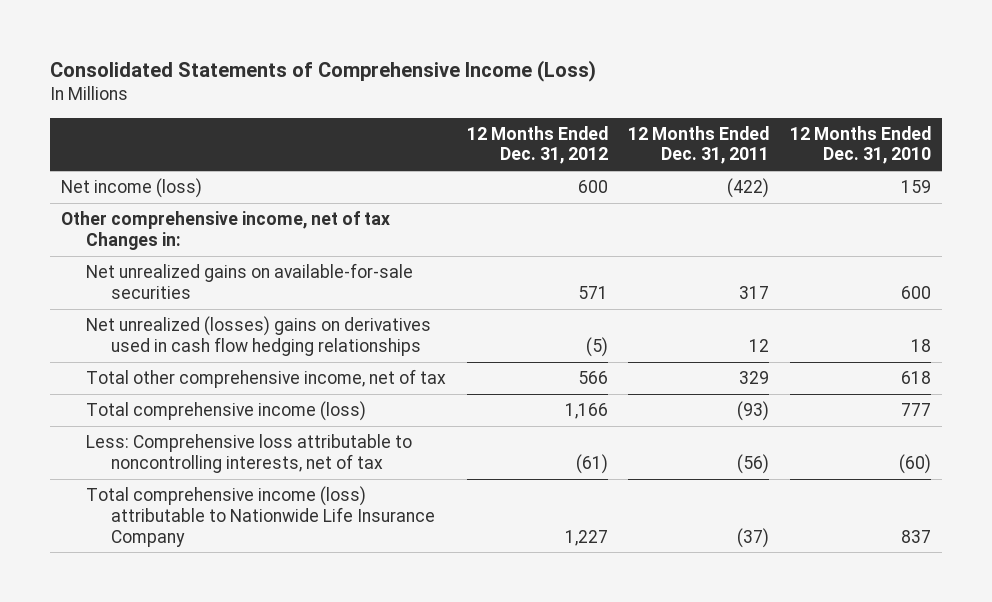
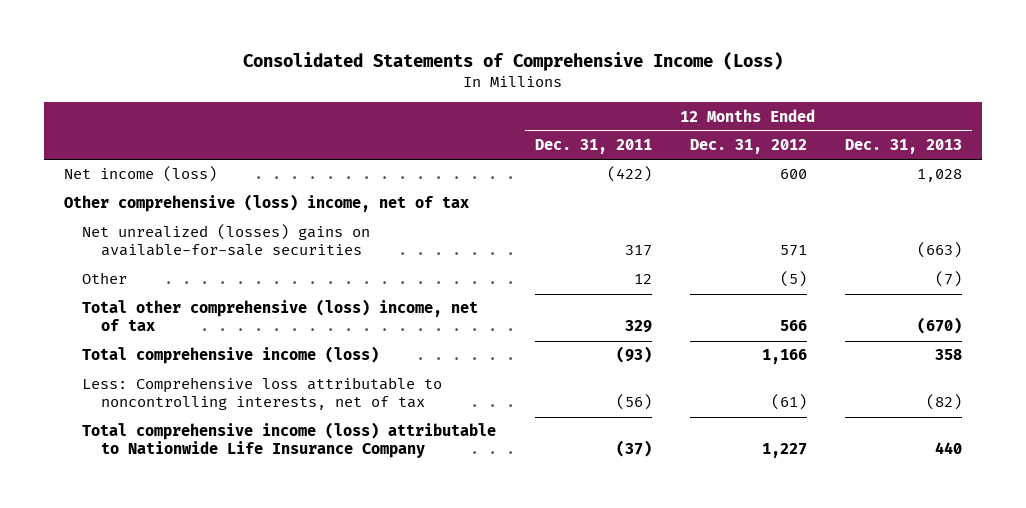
[790,125,932,165] 12 Months Ended Dec. 31, 2010 -> none
none -> [845,139,963,155] Dec. 31, 2013
[60,211,390,250] Other comprehensive income, net of tax Changes in: -> [63,194,469,213] Other comprehensive (loss) income, net of tax
[85,263,413,299] Net unrealized gains on available-for-sale securities -> [82,224,371,257] Net unrealized (losses) gains on available-for-sale securities
[85,316,431,356] Net unrealized (losses) gains on derivatives used in cash flow hedging relationships -> [82,272,128,285] Other
[85,369,446,389] Total other comprehensive income, net of tax -> [82,299,479,332] Total other comprehensive (loss) income, net of tax

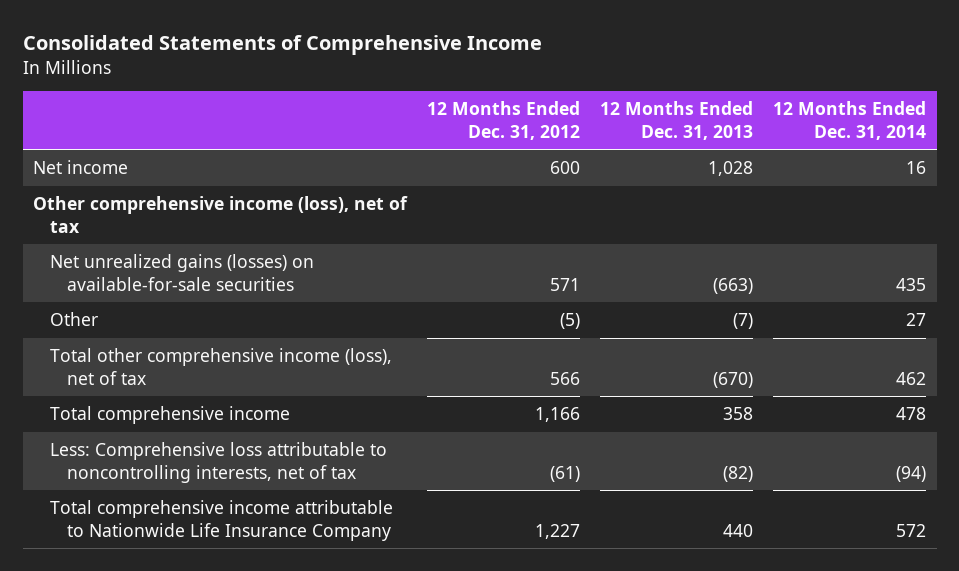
[242,52,783,72] Consolidated Statements of Comprehensive Income (Loss) -> [22,34,542,55] Consolidated Statements of Comprehensive Income
[534,139,652,155] Dec. 31, 2011 -> none
none -> [773,101,927,140] 12 Months Ended Dec. 31, 2014
[63,166,217,183] Net income (loss) -> [32,160,128,175] Net income
[63,194,469,213] Other comprehensive (loss) income, net of tax -> [32,196,408,233] Other comprehensive income (loss), net of tax
[82,224,371,257] Net unrealized (losses) gains on available-for-sale securities -> [49,254,314,291] Net unrealized gains (losses) on available-for-sale securities
[82,299,479,332] Total other comprehensive (loss) income, net of tax -> [49,348,392,385] Total other comprehensive income (loss), net of tax
[82,346,380,365] Total comprehensive income (loss) -> [49,406,290,425] Total comprehensive income
[82,422,497,459] Total comprehensive income (loss) attributable to Nationwide Life Insurance Company -> [49,500,393,541] Total comprehensive income attributable to Nationwide Life Insurance Company

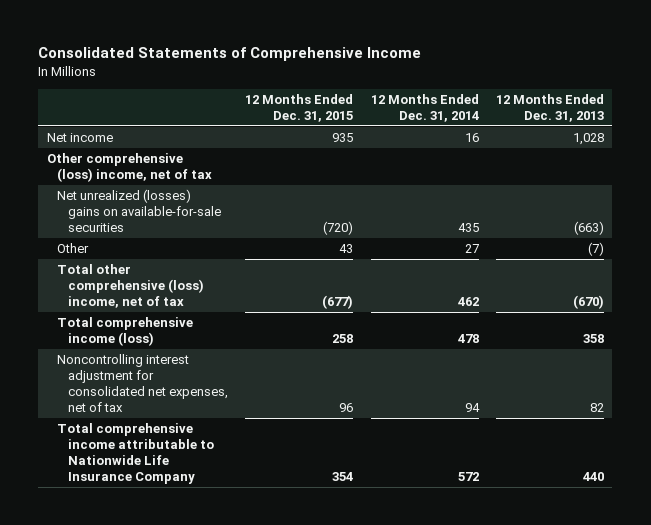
[426,101,580,140] 12 Months Ended Dec. 31, 2012 -> none
none -> [245,93,354,122] 12 Months Ended Dec. 31, 2015
[32,196,408,233] Other comprehensive income (loss), net of tax -> [46,153,213,183] Other comprehensive (loss) income, net of tax
[49,254,314,291] Net unrealized gains (losses) on available-for-sale securities -> [57,189,221,233] Net unrealized (losses) gains on available-for-sale securities
[49,348,392,385] Total other comprehensive income (loss), net of tax -> [57,264,204,309] Total other comprehensive (loss) income, net of tax
[49,406,290,425] Total comprehensive income -> [57,317,194,347] Total comprehensive income (loss)
[49,442,387,483] Less: Comprehensive loss attributable to noncontrolling interests, net of tax -> [57,354,228,413] Noncontrolling interest adjustment for consolidated net expenses, net of tax
[723,465,754,482] (82) -> [589,403,604,413] 82
[896,465,927,482] (94) -> [464,403,480,413] 94

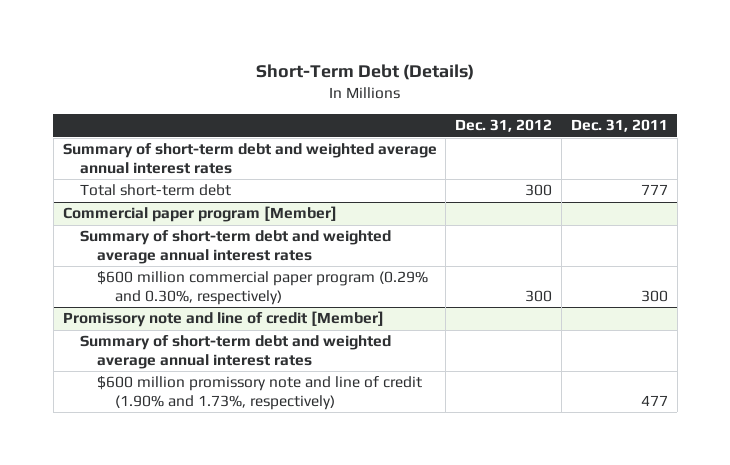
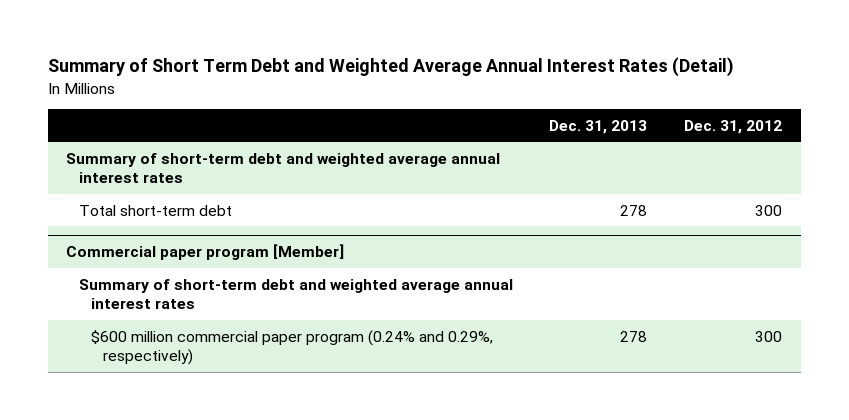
[256,64,475,81] Short-Term Debt (Details) -> [48,57,735,78] Summary of Short Term Debt and Weighted Average Annual Interest Rates (Detail)
[570,119,668,133] Dec. 31, 2011 -> none
none -> [549,119,648,134] Dec. 31, 2013
[62,311,384,328] Promissory note and line of credit [Member] -> none
[80,335,392,369] Summary of short-term debt and weighted average annual interest rates -> none
[97,376,423,410] $600 million promissory note and line of credit (1.90% and 1.73%, respectively) -> none
[97,271,429,305] $600 million commercial paper program (0.29% and 0.30%, respectively) -> [90,329,493,366] $600 million commercial paper program (0.24% and 0.29%, respectively)

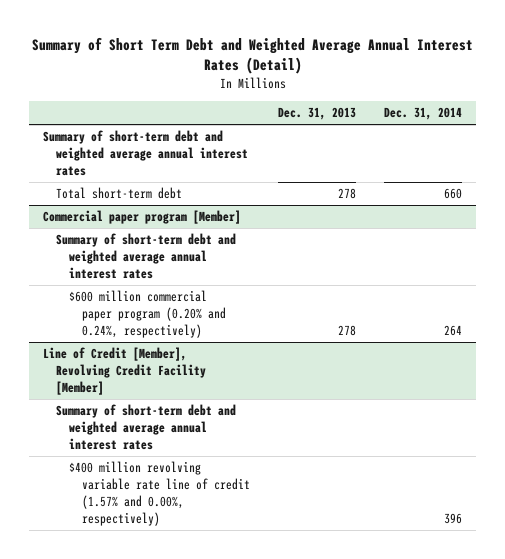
[684,119,783,134] Dec. 31, 2012 -> none
none -> [383,107,462,121] Dec. 31, 2014
[90,329,493,366] $600 million commercial paper program (0.24% and 0.29%, respectively) -> [68,290,226,338] $600 million commercial paper program (0.20% and 0.24%, respectively)
none -> [43,347,207,395] Line of Credit [Member], Revolving Credit Facility [Member]
none -> [56,404,237,450] Summary of short-term debt and weighted average annual interest rates
none -> [68,461,250,526] $400 million revolving variable rate line of credit (1.57% and 0.00%, respectively)

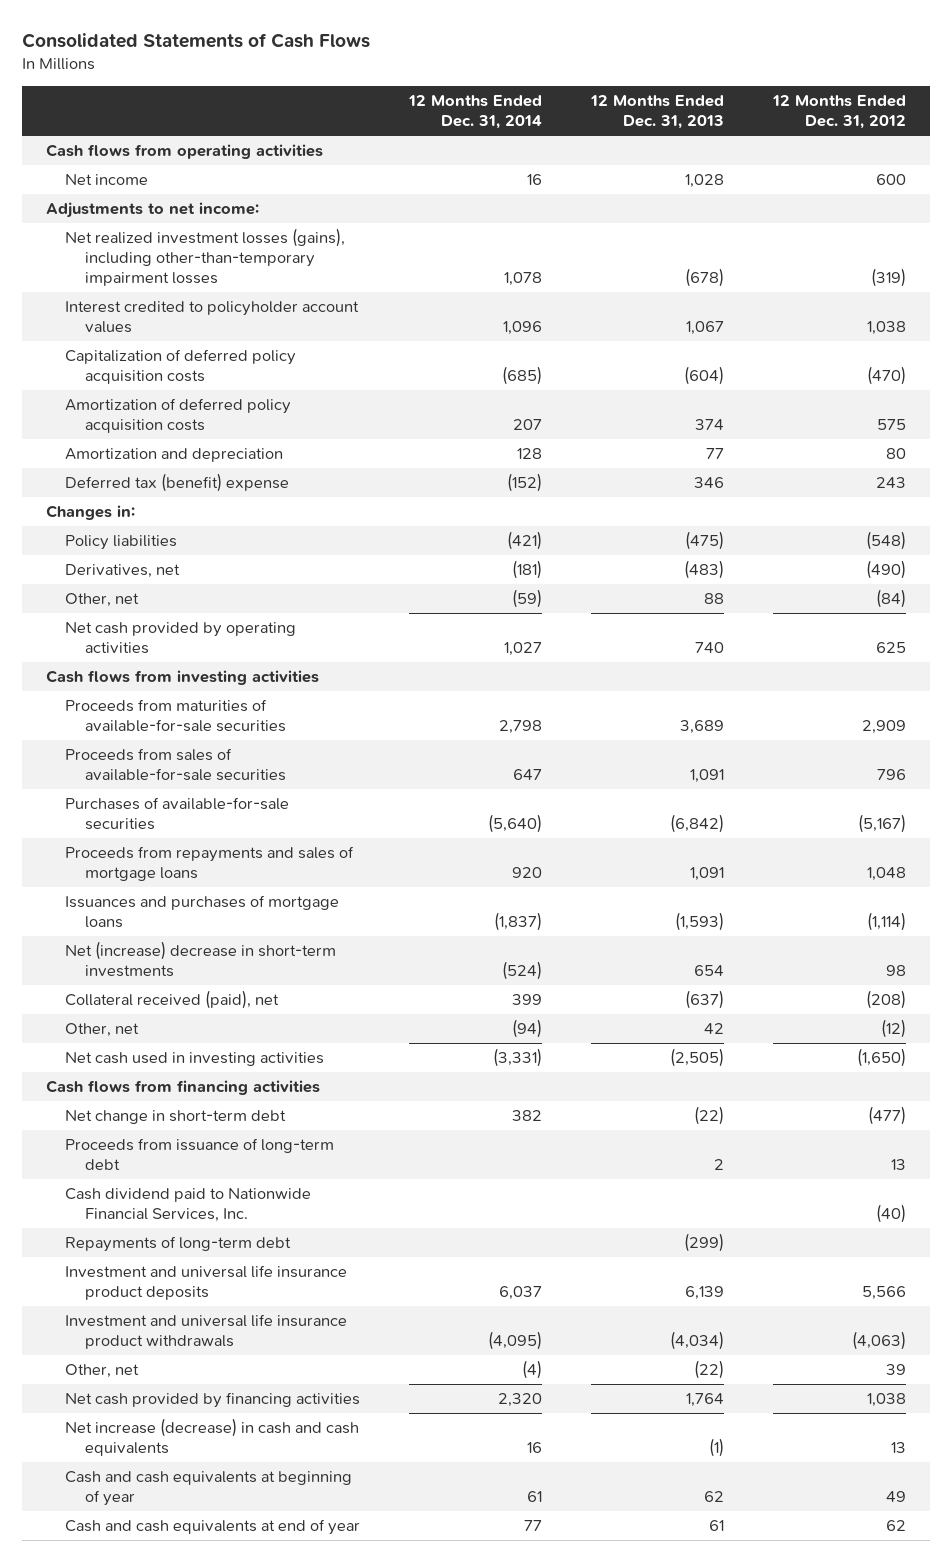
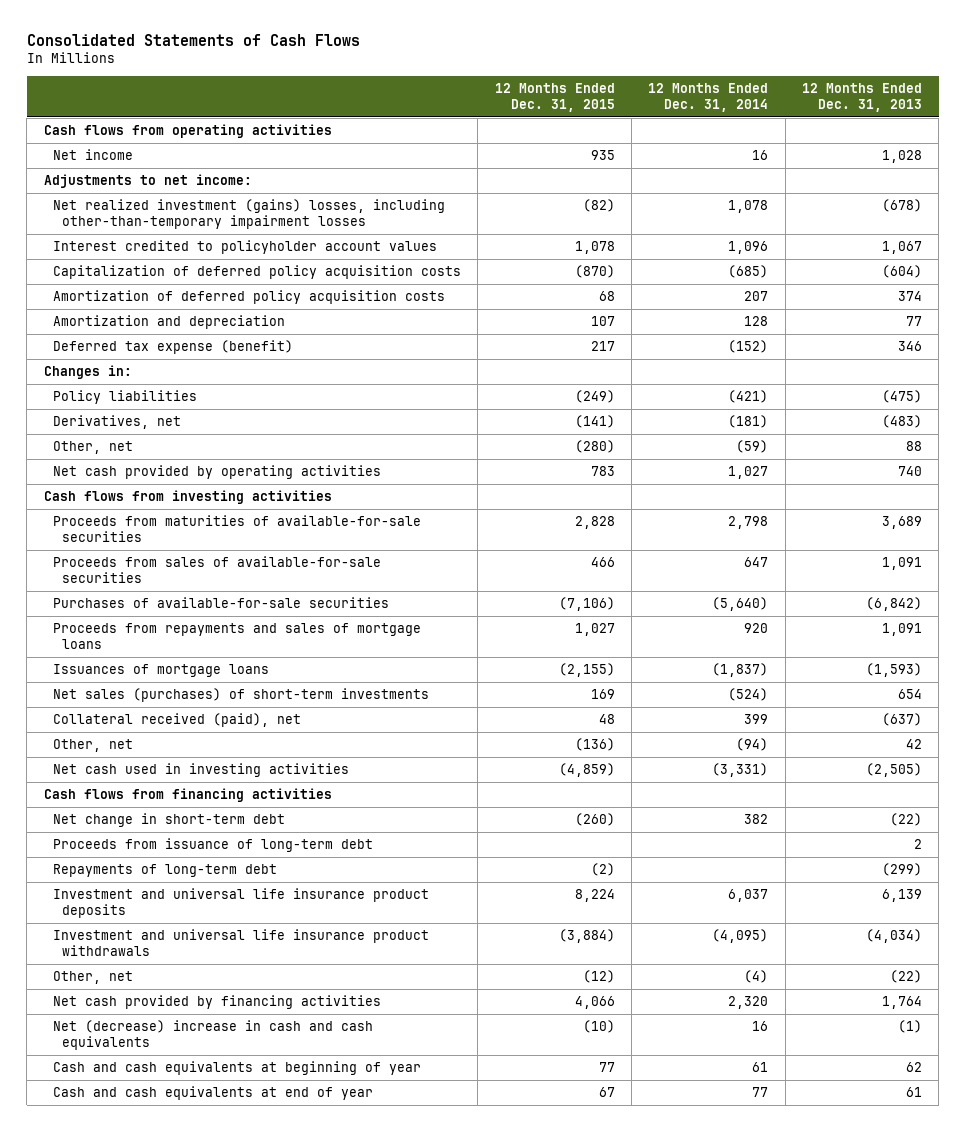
[771,95,906,129] 12 Months Ended Dec. 31, 2012 -> none
none -> [494,83,615,112] 12 Months Ended Dec. 31, 2015
[65,228,346,286] Net realized investment losses (gains), including other-than-temporary impairment losses -> [52,199,445,229] Net realized investment (gains) losses, including other-than-temporary impairment losses
[65,473,290,493] Deferred tax (benefit) expense -> [52,340,293,355] Deferred tax expense (benefit)
[65,895,340,929] Issuances and purchases of mortgage loans -> [52,664,269,678] Issuances of mortgage loans
[65,941,337,978] Net (increase) decrease in short-term investments -> [52,688,429,703] Net sales (purchases) of short-term investments
[65,1188,312,1223] Cash dividend paid to Nationwide Financial Services, Inc. -> none
[65,1418,360,1457] Net increase (decrease) in cash and cash equivalents -> [52,1020,373,1050] Net (decrease) increase in cash and cash equivalents

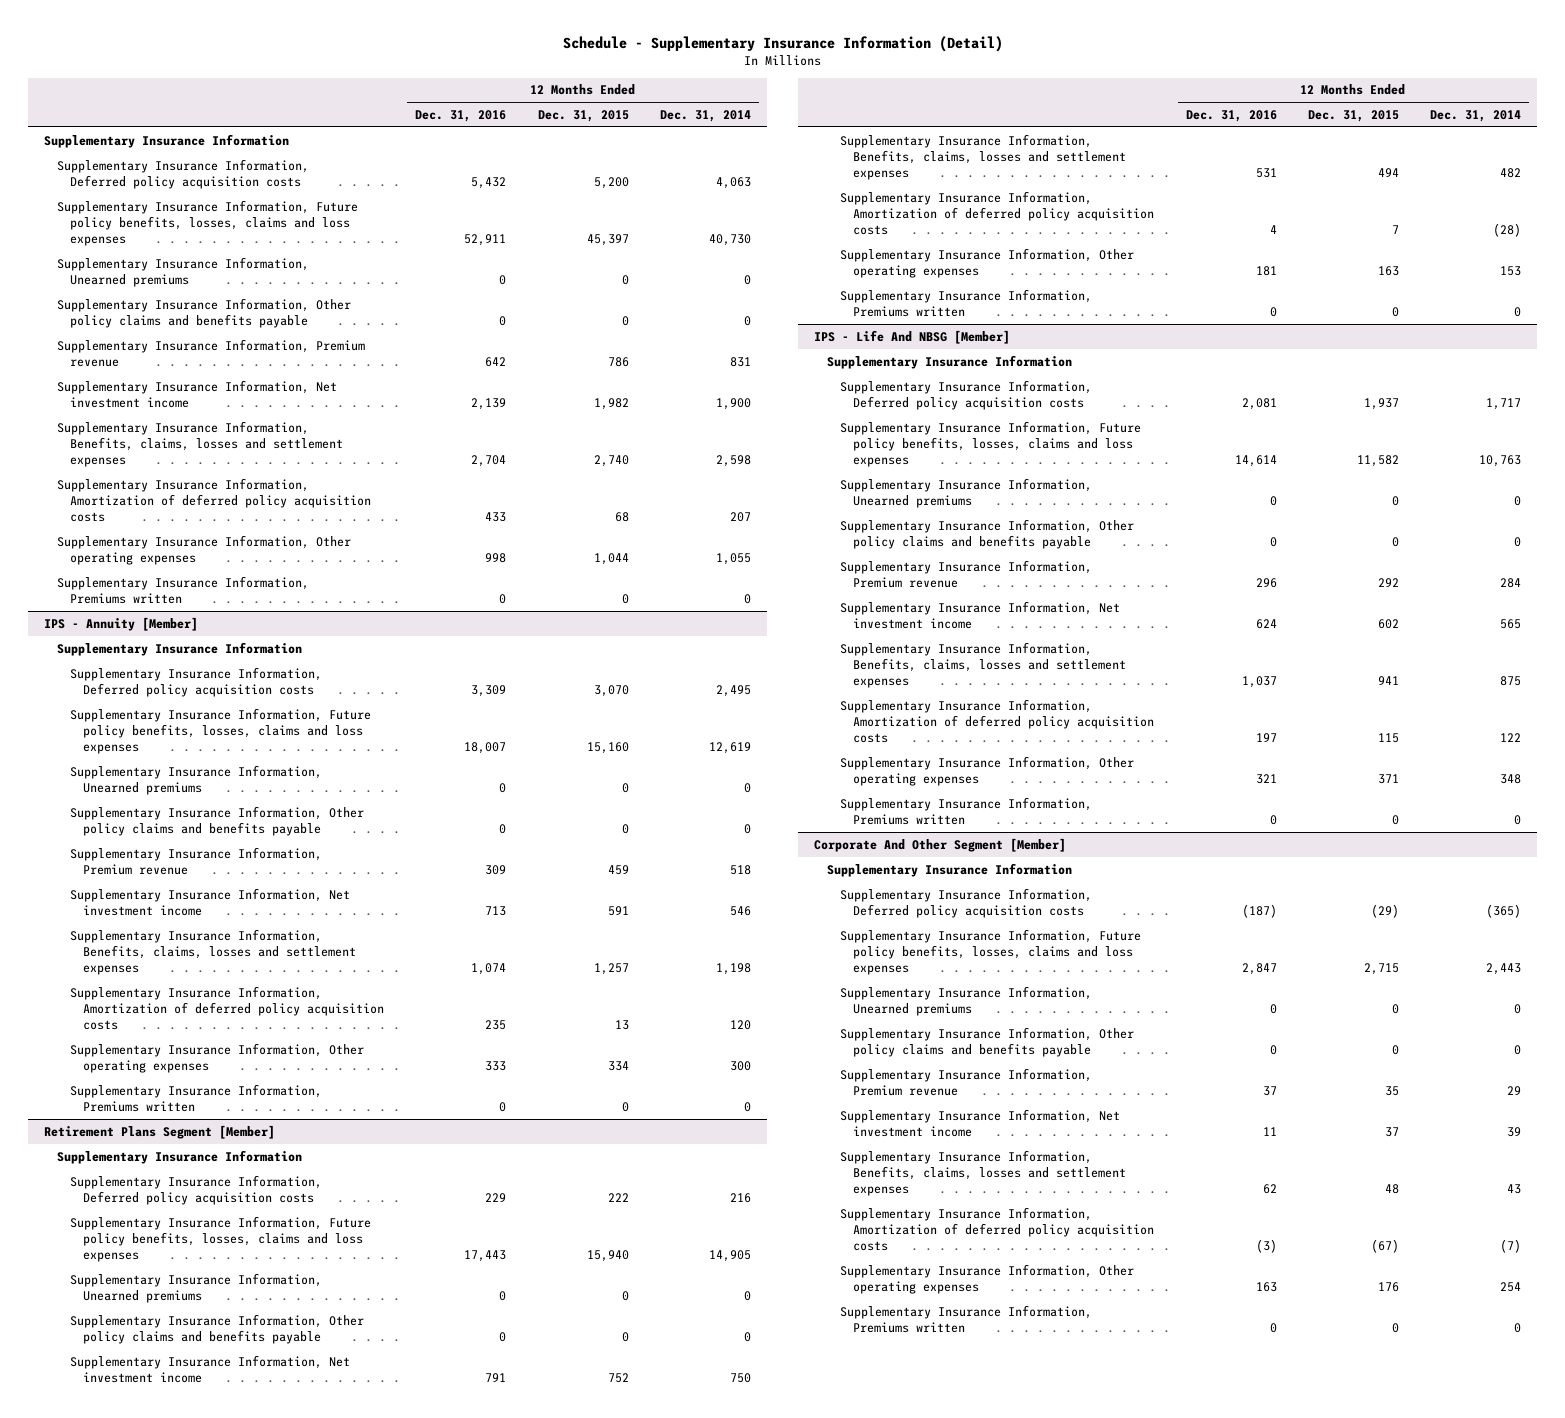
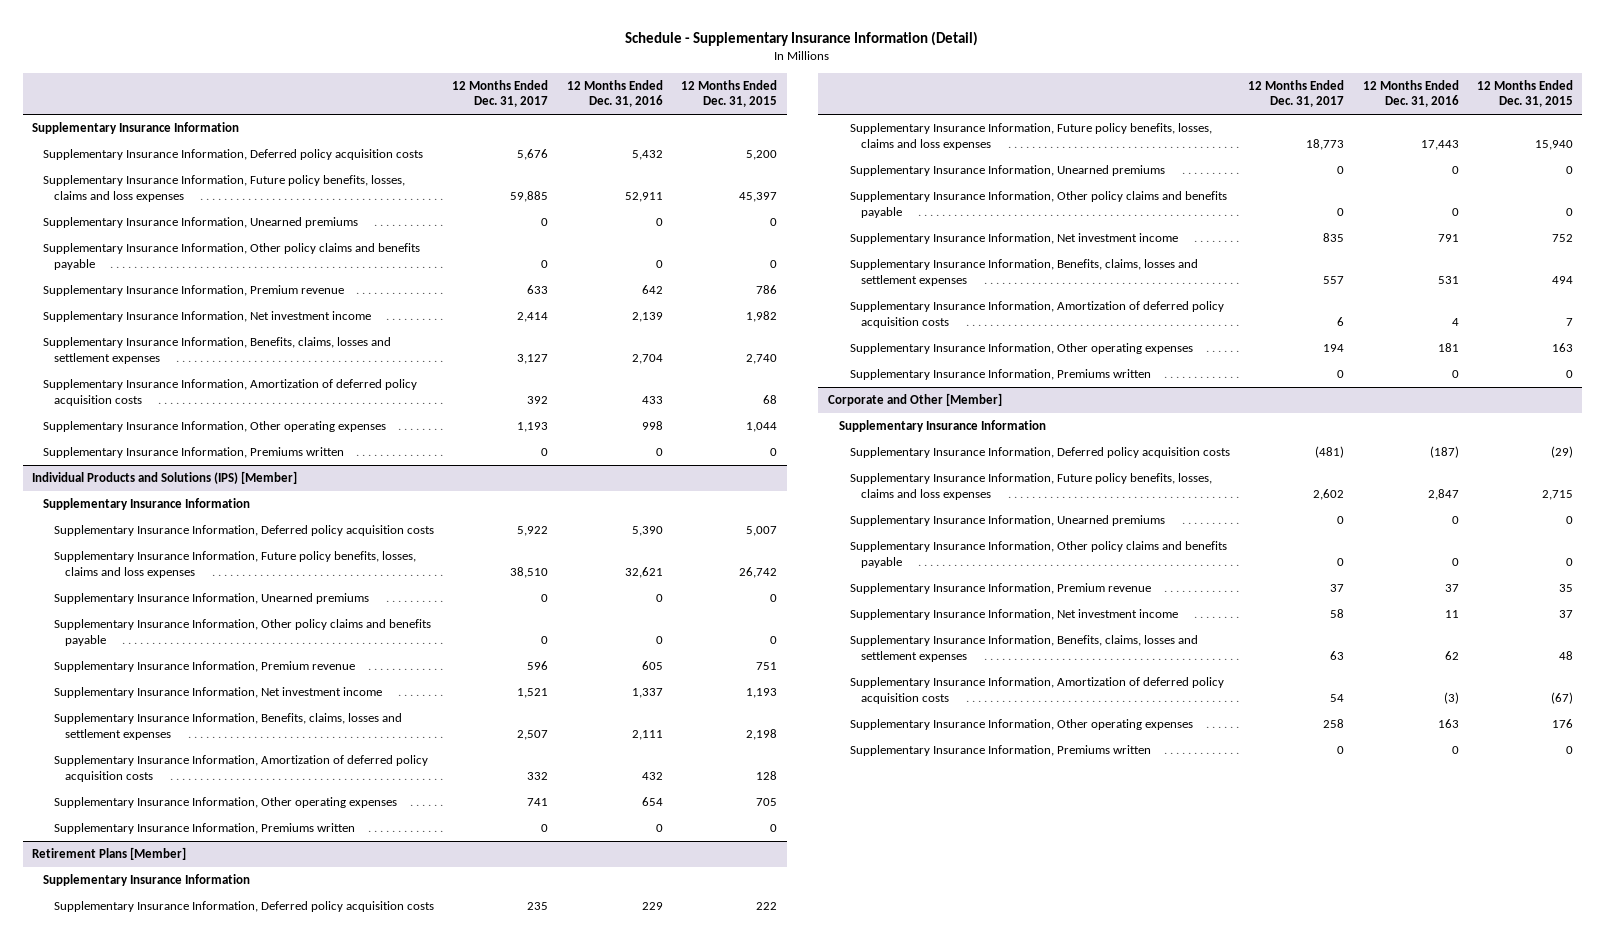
[660,109,752,122] Dec. 31, 2014 -> none
none -> [452,79,549,108] 12 Months Ended Dec. 31, 2017
[43,616,198,631] IPS - Annuity [Member] -> none
none -> [32,471,298,485] Individual Products and Solutions (IPS) [Member]
[471,684,507,697] 3,309 -> [631,526,663,537] 5,390
[593,684,629,697] 3,070 -> [746,526,778,537] 5,007
[464,742,507,755] 18,007 -> [624,566,663,578] 32,621
[586,742,629,755] 15,160 -> [739,566,778,578] 26,742
[485,864,507,875] 309 -> [641,661,663,671] 605
[607,864,629,875] 459 -> [756,662,778,671] 751
[485,905,507,916] 713 -> [631,688,663,699] 1,337
[607,905,629,916] 591 -> [746,688,778,699] 1,193
[471,963,507,976] 1,074 -> [631,729,663,740] 2,111
[593,963,629,976] 1,257 -> [746,728,778,740] 2,198
[485,1020,507,1031] 235 -> [641,771,663,780] 432
[614,1020,629,1031] 13 -> [756,770,778,780] 128
[485,1060,507,1071] 333 -> [641,797,663,807] 654
[607,1060,629,1071] 334 -> [756,798,778,807] 705
[43,1124,275,1139] Retirement Plans Segment [Member] -> [32,847,187,861] Retirement Plans [Member]
[814,329,1011,344] IPS - Life And NBSG [Member] -> none
[827,354,1073,369] Supplementary Insurance Information -> none
[840,379,1093,410] Supplementary Insurance Information, Deferred policy acquisition costs -> none
[840,420,1142,468] Supplementary Insurance Information, Future policy benefits, losses, claims and loss expenses -> none
[840,477,1093,508] Supplementary Insurance Information, Unearned premiums -> none
[840,518,1135,549] Supplementary Insurance Information, Other policy claims and benefits payable -> none
[840,559,1093,588] Supplementary Insurance Information, Premium revenue -> none
[840,600,1121,629] Supplementary Insurance Information, Net investment income -> none
[840,641,1127,689] Supplementary Insurance Information, Benefits, claims, losses and settlement expenses -> none
[840,698,1155,744] Supplementary Insurance Information, Amortization of deferred policy acquisition costs -> none
[840,755,1135,786] Supplementary Insurance Information, Other operating expenses -> none
[840,796,1093,825] Supplementary Insurance Information, Premiums written -> none
[814,837,1067,852] Corporate And Other Segment [Member] -> [827,393,1002,407] Corporate and Other [Member]

